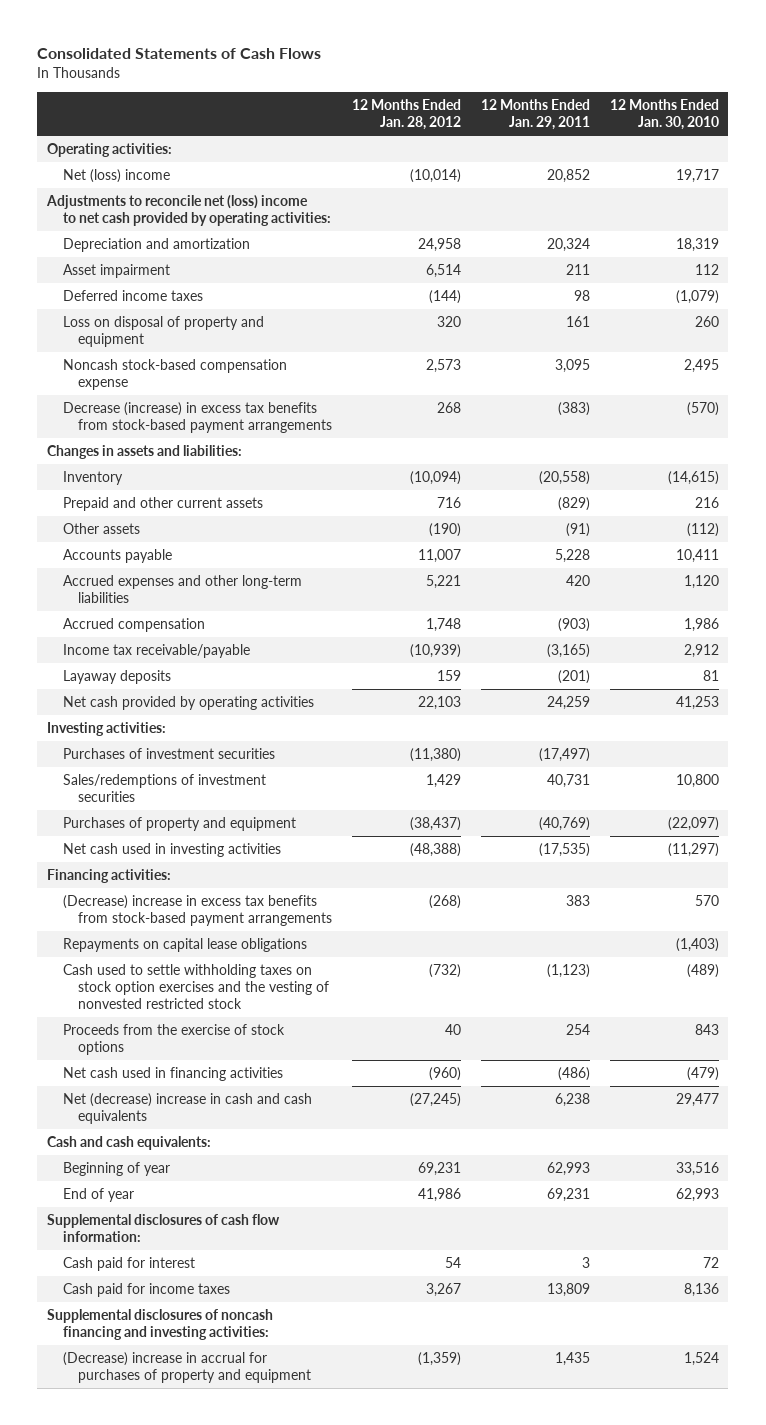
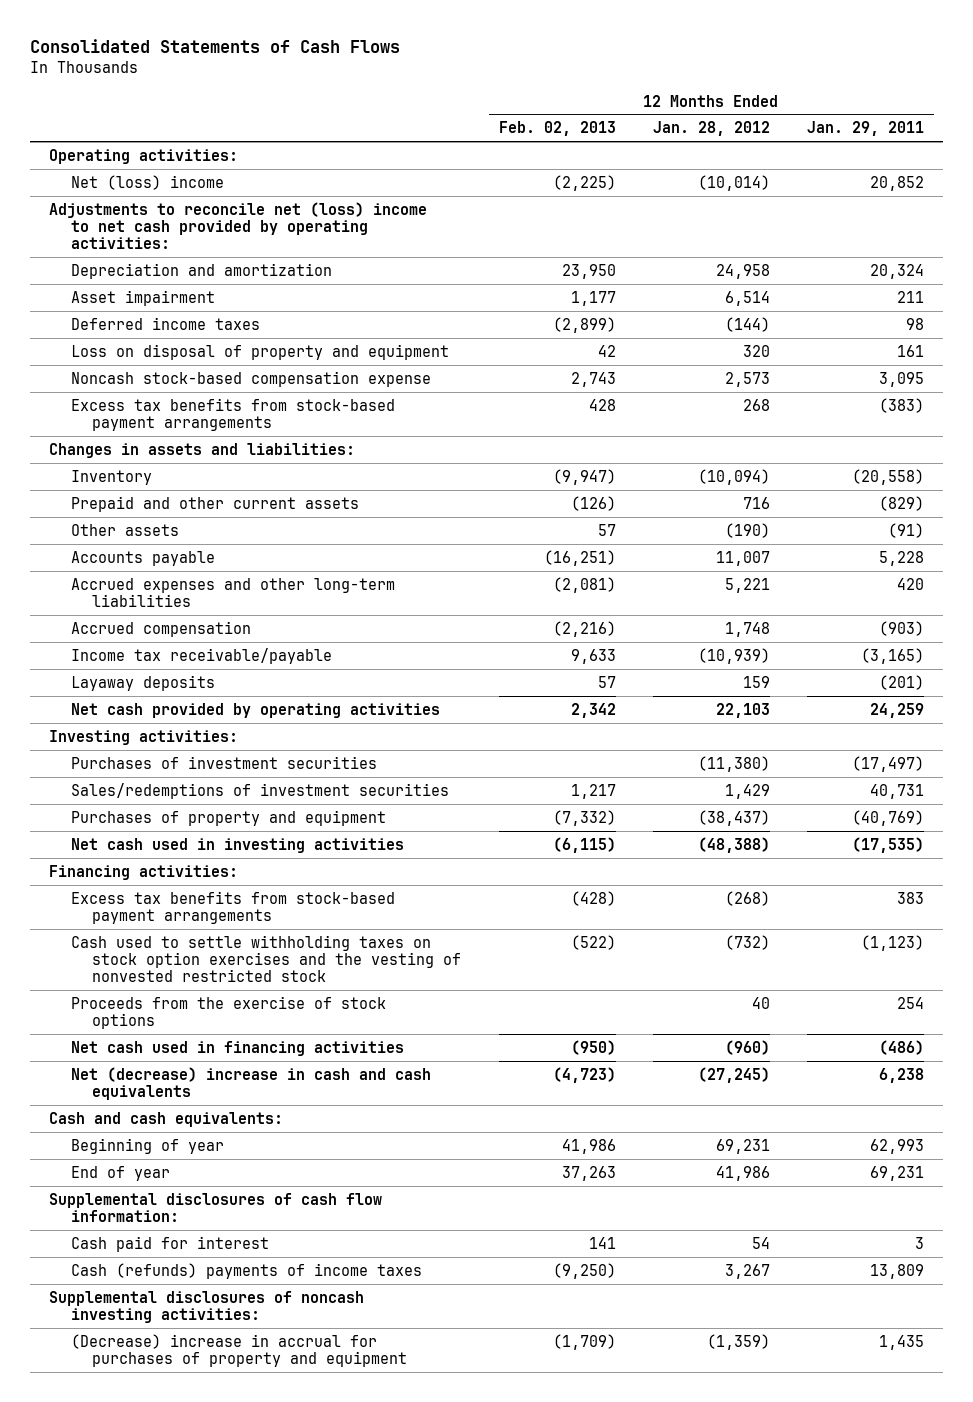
[609,98,719,131] 12 Months Ended Jan. 30, 2010 -> none
none -> [498,121,616,137] Feb. 02, 2013
[62,402,333,434] Decrease (increase) in excess tax benefits from stock-based payment arrangements -> [70,397,395,431] Excess tax benefits from stock-based payment arrangements
[62,938,307,953] Repayments on capital lease obligations -> none
[62,895,333,927] (Decrease) increase in excess tax benefits from stock-based payment arrangements -> [70,890,395,924] Excess tax benefits from stock-based payment arrangements
[62,1283,230,1298] Cash paid for income taxes -> [70,1262,422,1279] Cash (refunds) payments of income taxes
[46,1309,273,1341] Supplemental disclosures of noncash financing and investing activities: -> [48,1290,364,1323] Supplemental disclosures of noncash investing activities:

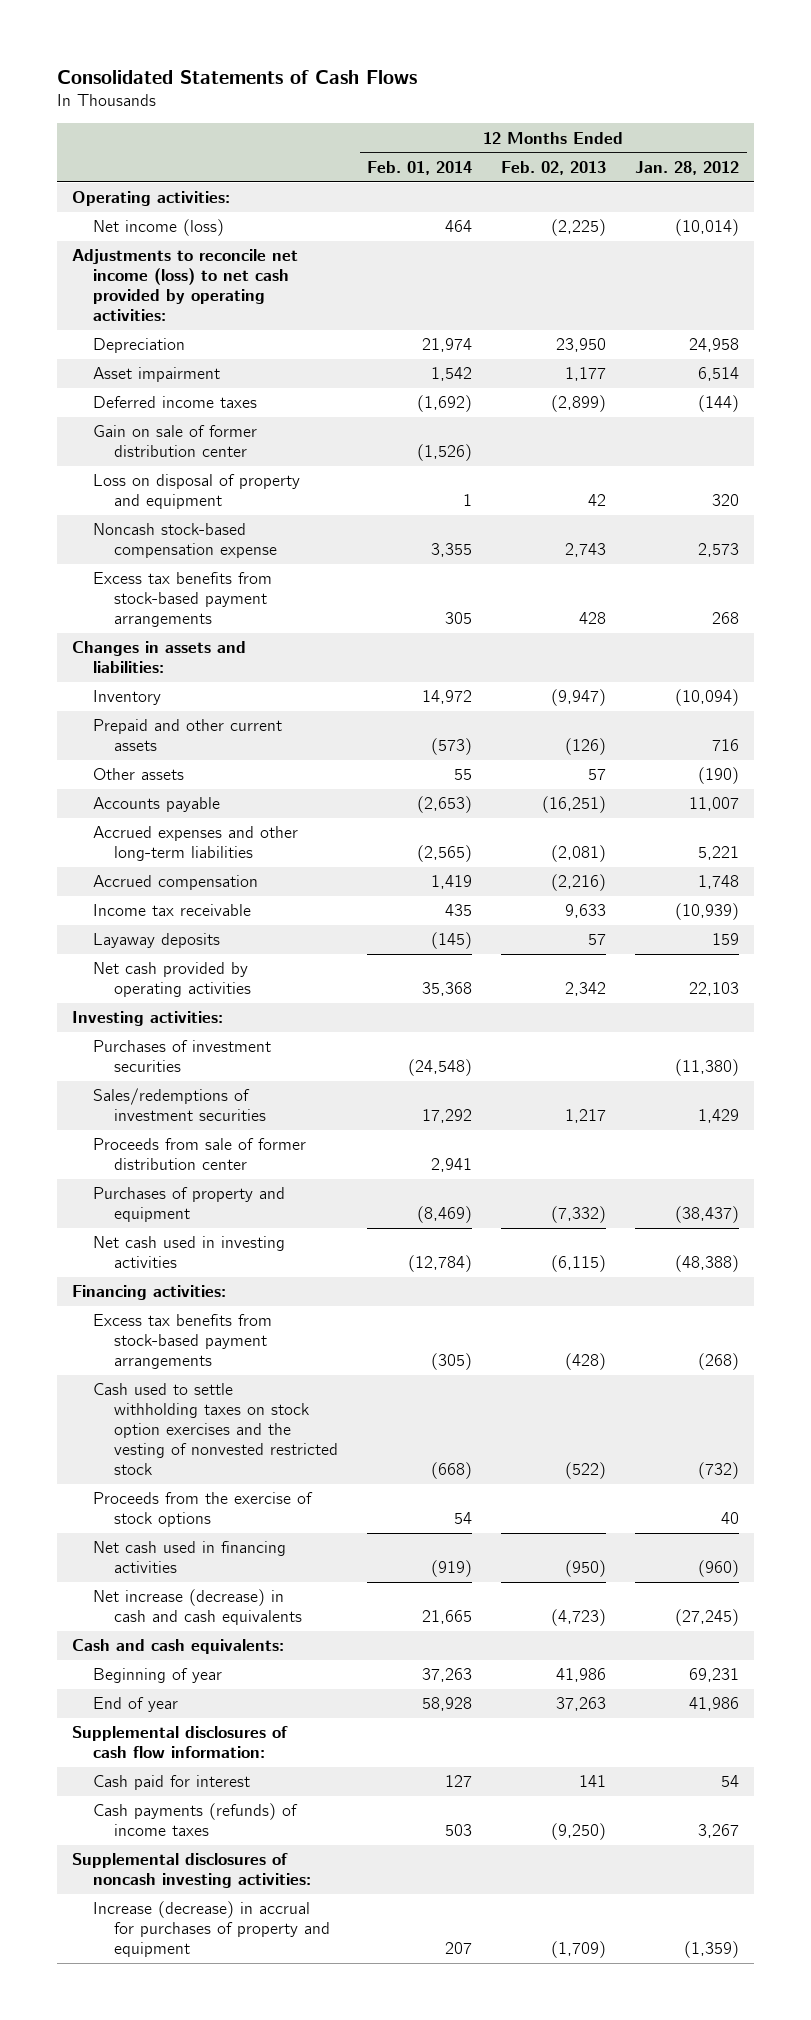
[807,121,925,137] Jan. 29, 2011 -> none
none -> [367,161,473,176] Feb. 01, 2014
[70,174,224,190] Net (loss) income -> [93,219,225,237] Net income (loss)
[48,201,427,250] Adjustments to reconcile net (loss) income to net cash provided by operating activities: -> [71,249,298,322] Adjustments to reconcile net income (loss) to net cash provided by operating activities:
[70,262,332,279] Depreciation and amortization -> [93,338,186,354] Depreciation
none -> [93,425,258,458] Gain on sale of former distribution center
[70,647,332,664] Income tax receivable/payable -> [93,904,252,917] Income tax receivable
none -> [93,1138,307,1171] Proceeds from sale of former distribution center
[70,1066,431,1100] Net (decrease) increase in cash and cash equivalents -> [93,1589,303,1626] Net increase (decrease) in cash and cash equivalents
[70,1262,422,1279] Cash (refunds) payments of income taxes -> [93,1803,299,1837] Cash payments (refunds) of income taxes
[70,1333,408,1367] (Decrease) increase in accrual for purchases of property and equipment -> [93,1901,331,1958] Increase (decrease) in accrual for purchases of property and equipment

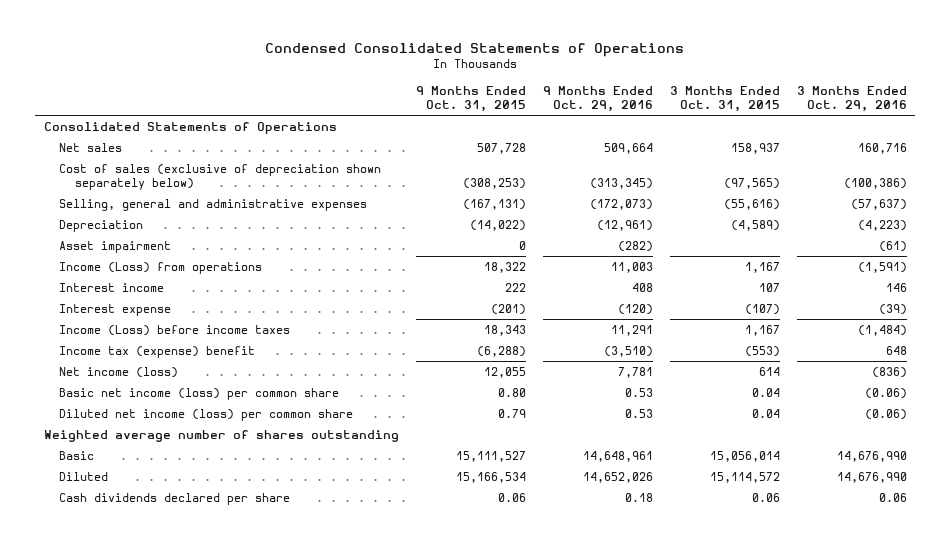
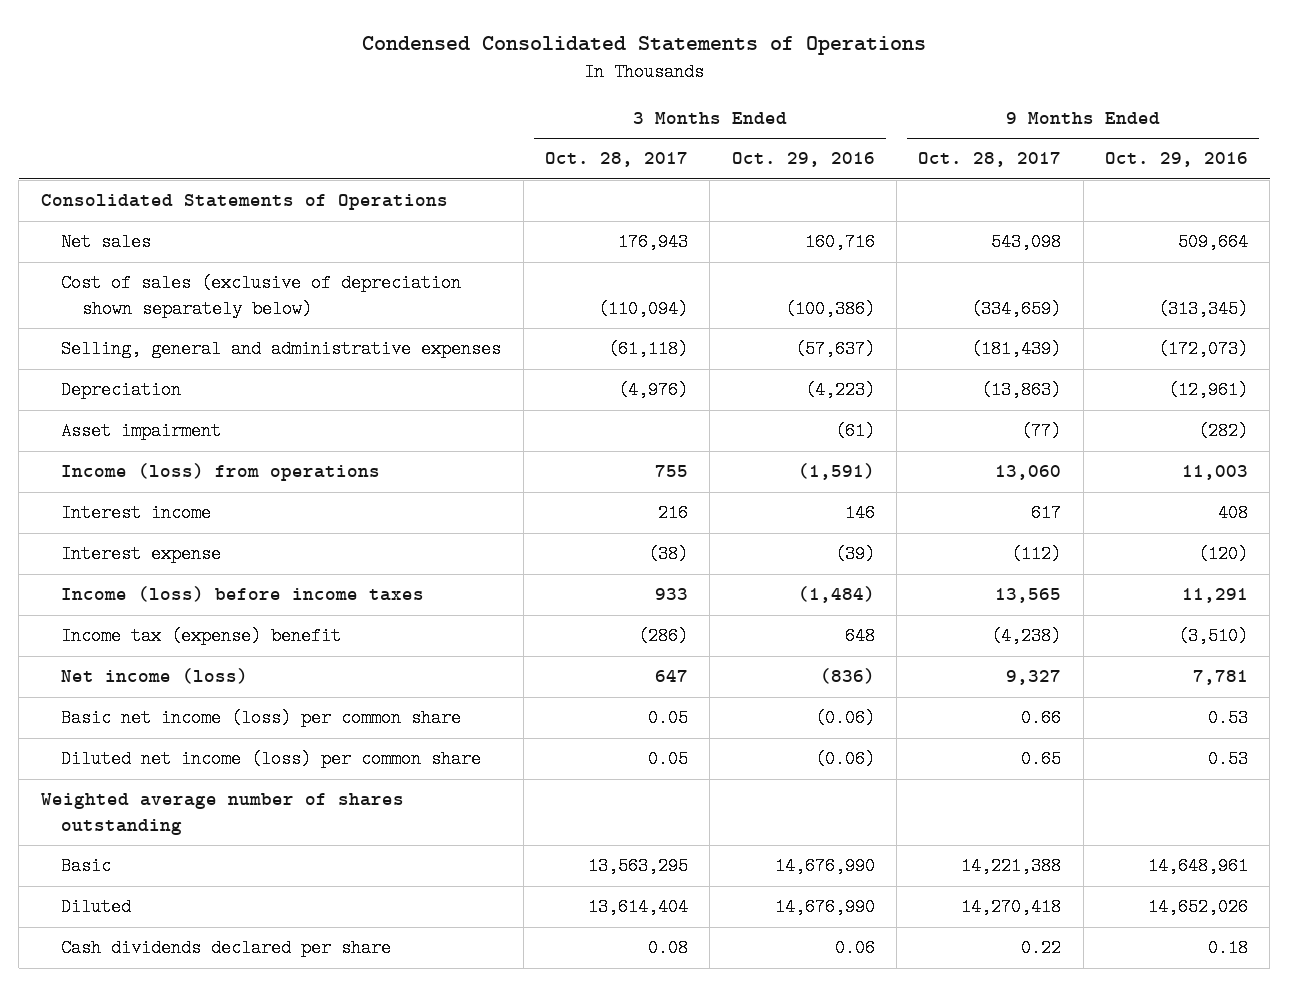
[415,85,526,112] 9 Months Ended Oct. 31, 2015 -> none
[669,85,780,112] 3 Months Ended Oct. 31, 2015 -> none
none -> [545,152,689,168] Oct. 28, 2017
none -> [918,152,1062,168] Oct. 28, 2017
[59,261,263,274] Income (Loss) from operations -> [61,463,381,482] Income (loss) from operations
[59,324,291,336] Income (Loss) before income taxes -> [61,586,425,603] Income (loss) before income taxes

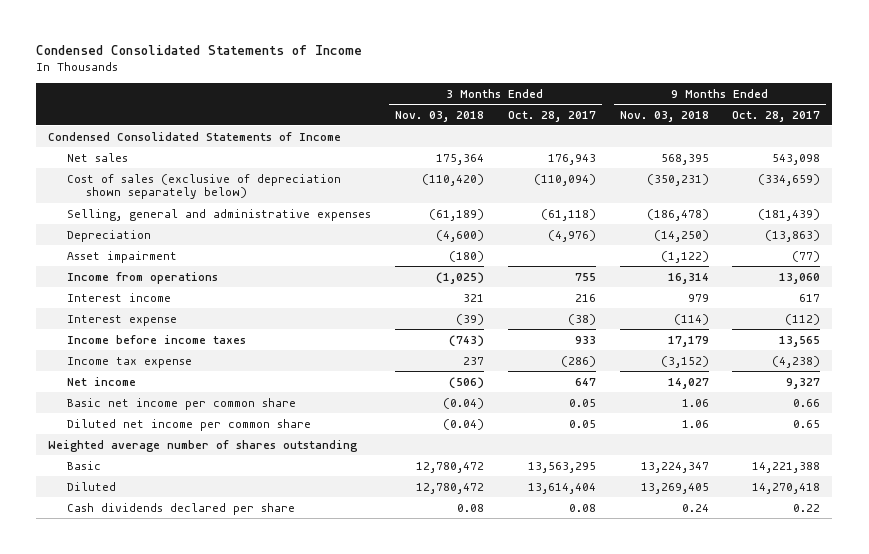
[362,36,927,56] Condensed Consolidated Statements of Operations -> [36,45,363,56] Condensed Consolidated Statements of Income
[731,152,875,168] Oct. 29, 2016 -> none
[1105,152,1249,168] Oct. 29, 2016 -> none
none -> [394,110,484,122] Nov. 03, 2018
none -> [619,110,709,122] Nov. 03, 2018
[40,194,448,211] Consolidated Statements of Operations -> [48,131,342,141] Condensed Consolidated Statements of Income
[61,463,381,482] Income (loss) from operations -> [67,271,219,284] Income from operations
[61,586,425,603] Income (loss) before income taxes -> [67,334,247,344] Income before income taxes
[61,627,342,646] Income tax (expense) benefit -> [67,356,193,368] Income tax expense
[61,668,249,685] Net income (loss) -> [67,376,137,386] Net income
[61,709,462,728] Basic net income (loss) per common share -> [67,397,297,410] Basic net income per common share
[61,750,482,769] Diluted net income (loss) per common share -> [67,418,312,431] Diluted net income per common share

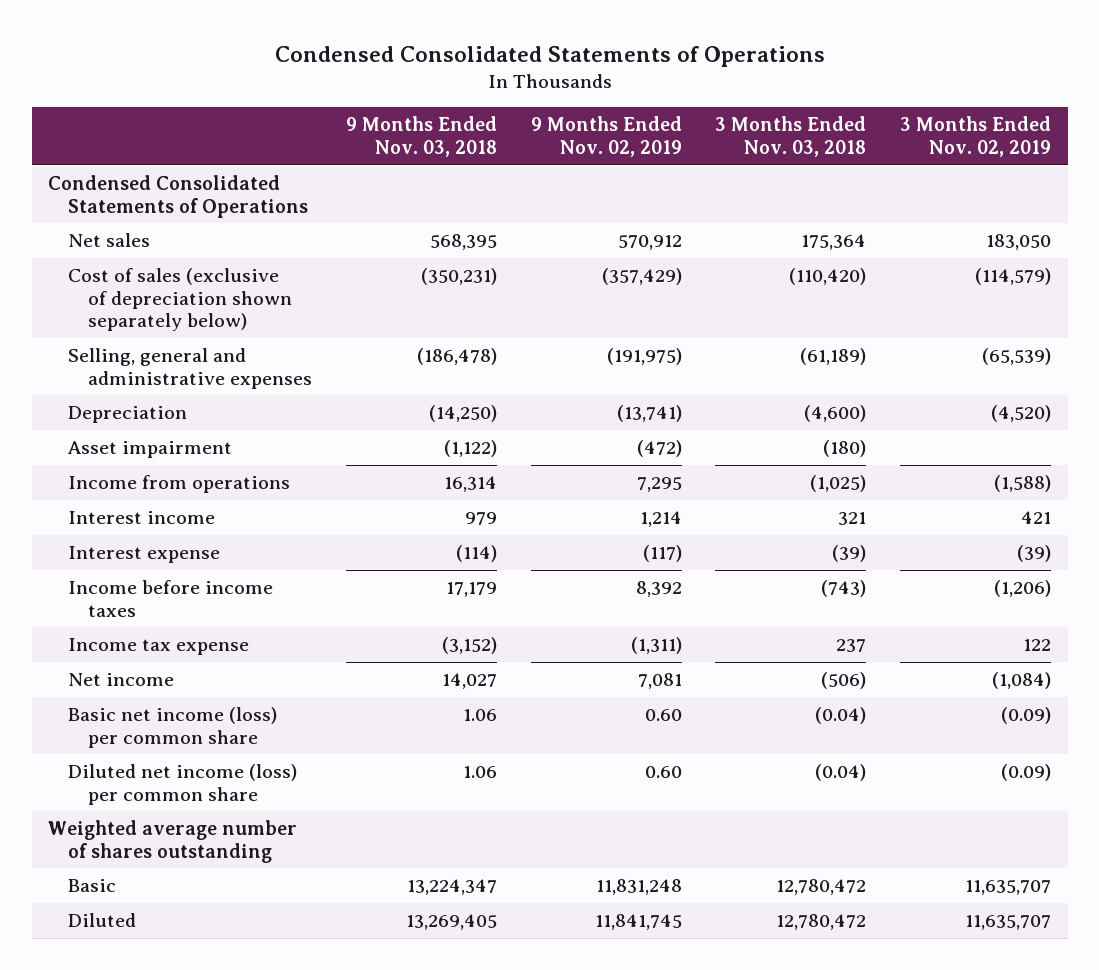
[36,45,363,56] Condensed Consolidated Statements of Income -> [274,45,825,67] Condensed Consolidated Statements of Operations
[507,110,596,122] Oct. 28, 2017 -> none
[732,110,821,122] Oct. 28, 2017 -> none
none -> [530,116,682,157] 9 Months Ended Nov. 02, 2019
none -> [899,116,1051,157] 3 Months Ended Nov. 02, 2019
[48,131,342,141] Condensed Consolidated Statements of Income -> [48,175,309,218] Condensed Consolidated Statements of Operations
[67,397,297,410] Basic net income per common share -> [68,707,278,748] Basic net income (loss) per common share
[67,418,312,431] Diluted net income per common share -> [68,764,298,805] Diluted net income (loss) per common share
[67,502,296,515] Cash dividends declared per share -> none

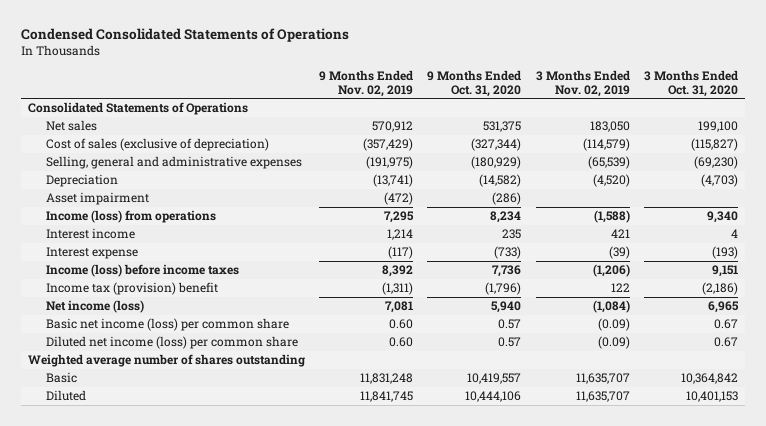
[345,116,497,157] 9 Months Ended Nov. 03, 2018 -> none
[715,116,867,157] 3 Months Ended Nov. 03, 2018 -> none
none -> [427,70,522,97] 9 Months Ended Oct. 31, 2020
none -> [643,70,738,97] 3 Months Ended Oct. 31, 2020
[48,175,309,218] Condensed Consolidated Statements of Operations -> [28,102,249,116] Consolidated Statements of Operations
[68,268,293,332] Cost of sales (exclusive of depreciation shown separately below) -> [46,138,270,152] Cost of sales (exclusive of depreciation)
[68,475,291,494] Income from operations -> [46,210,217,224] Income (loss) from operations
[68,580,274,617] Income before income taxes -> [46,264,240,278] Income (loss) before income taxes
[68,638,250,656] Income tax expense -> [46,282,219,296] Income tax (provision) benefit
[68,673,175,687] Net income -> [46,300,145,314] Net income (loss)

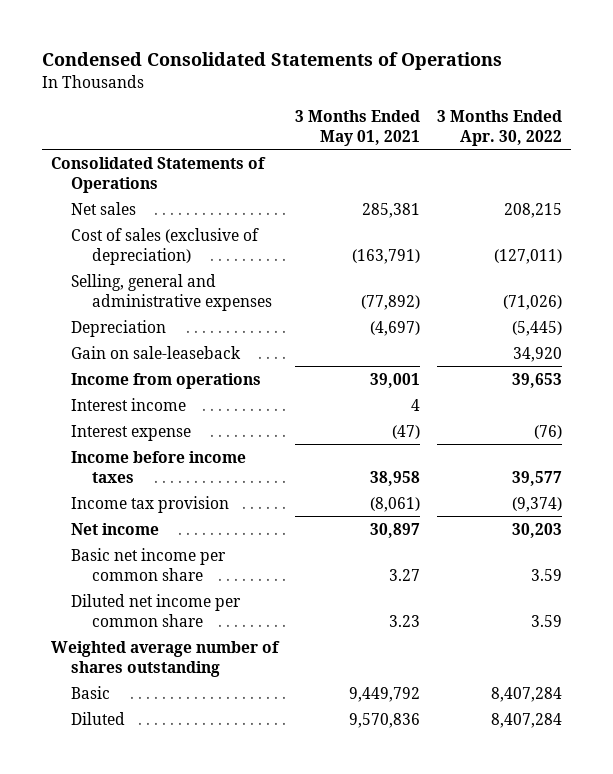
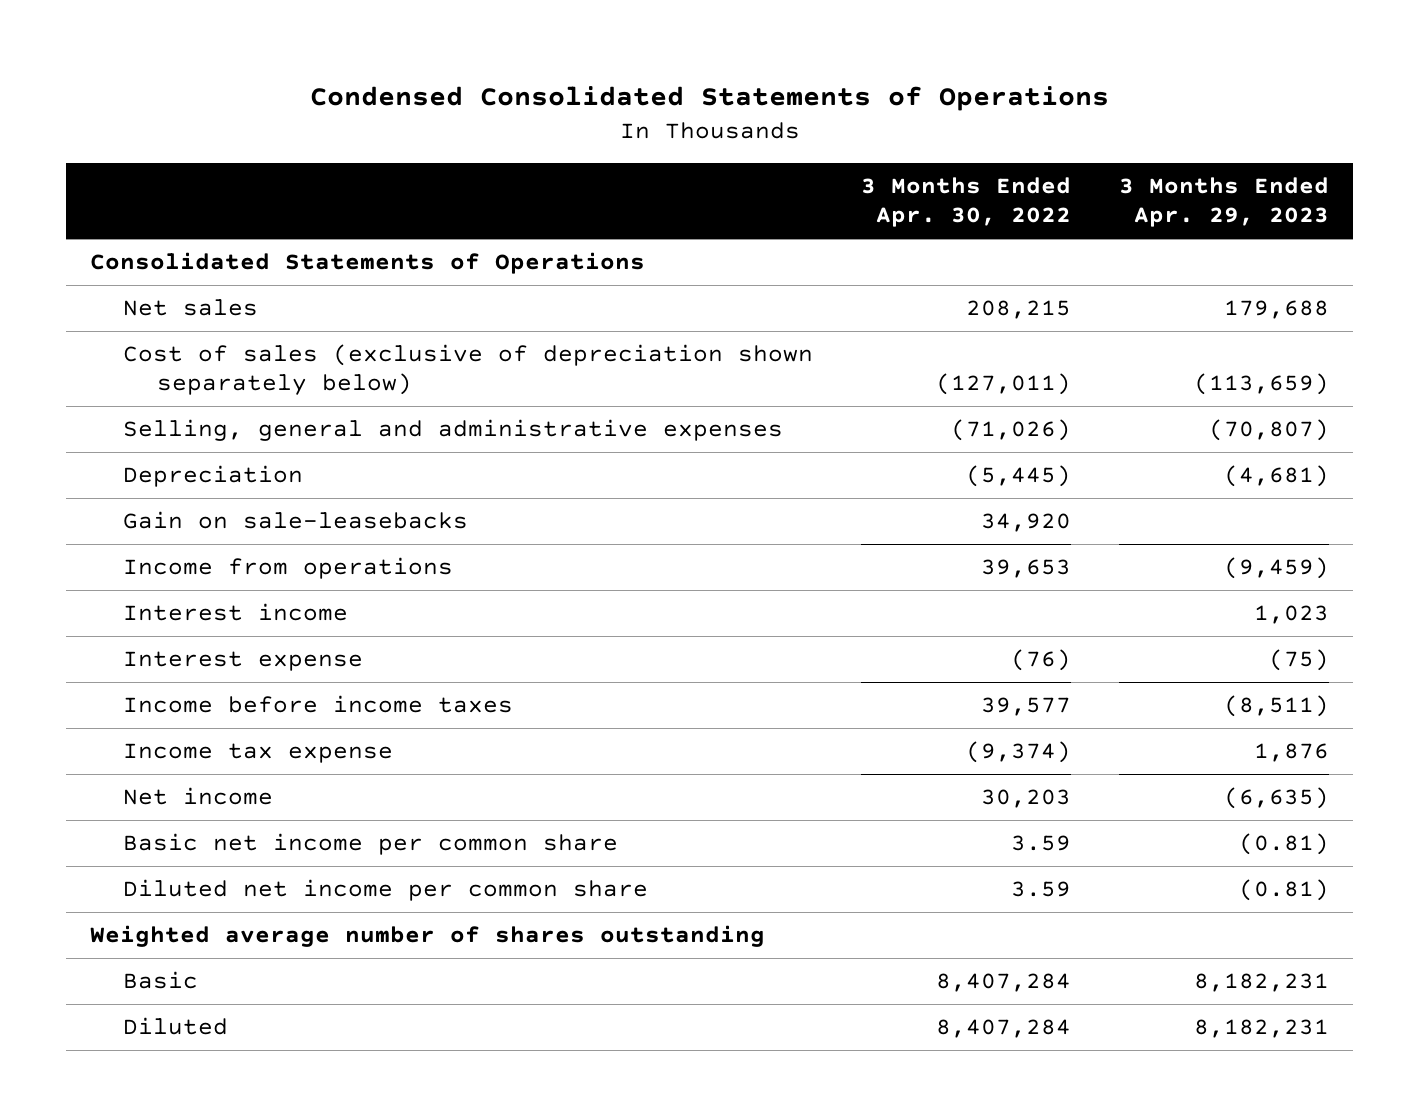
[295,109,421,147] 3 Months Ended May 01, 2021 -> none
none -> [1119,177,1330,228] 3 Months Ended Apr. 29, 2023
[71,227,260,265] Cost of sales (exclusive of depreciation) -> [123,344,814,396] Cost of sales (exclusive of depreciation shown separately below)
[71,345,242,359] Gain on sale-leaseback -> [123,511,469,530] Gain on sale-leasebacks
[71,495,230,513] Income tax provision -> [123,743,394,764] Income tax expense

